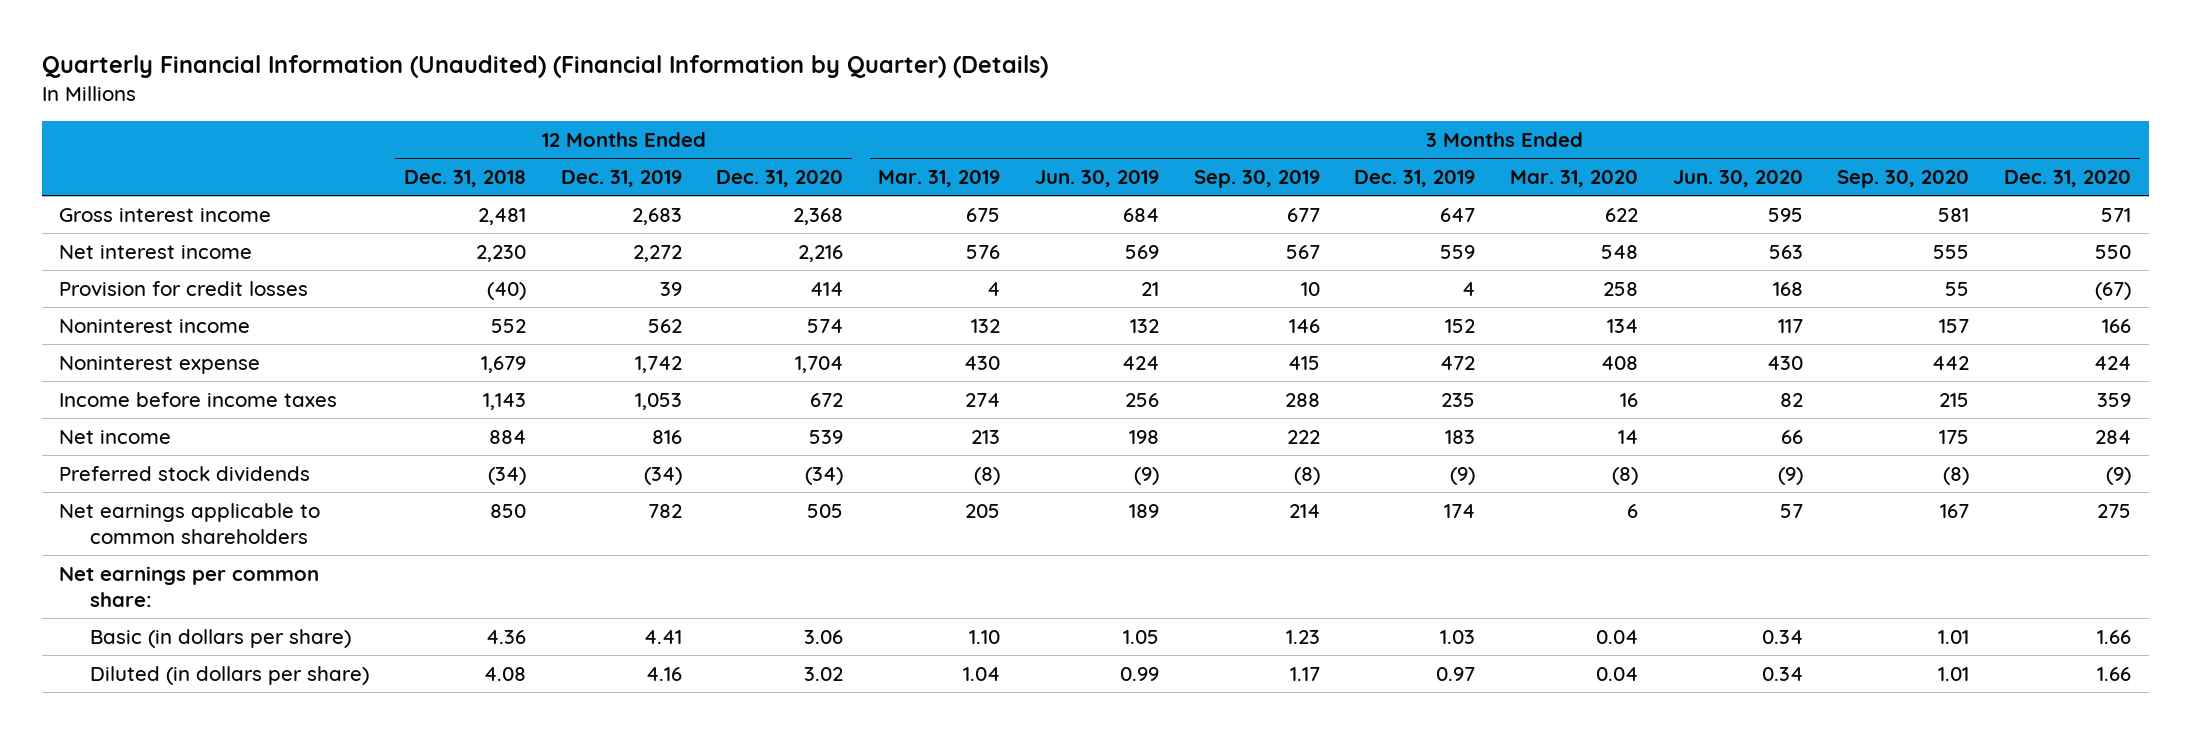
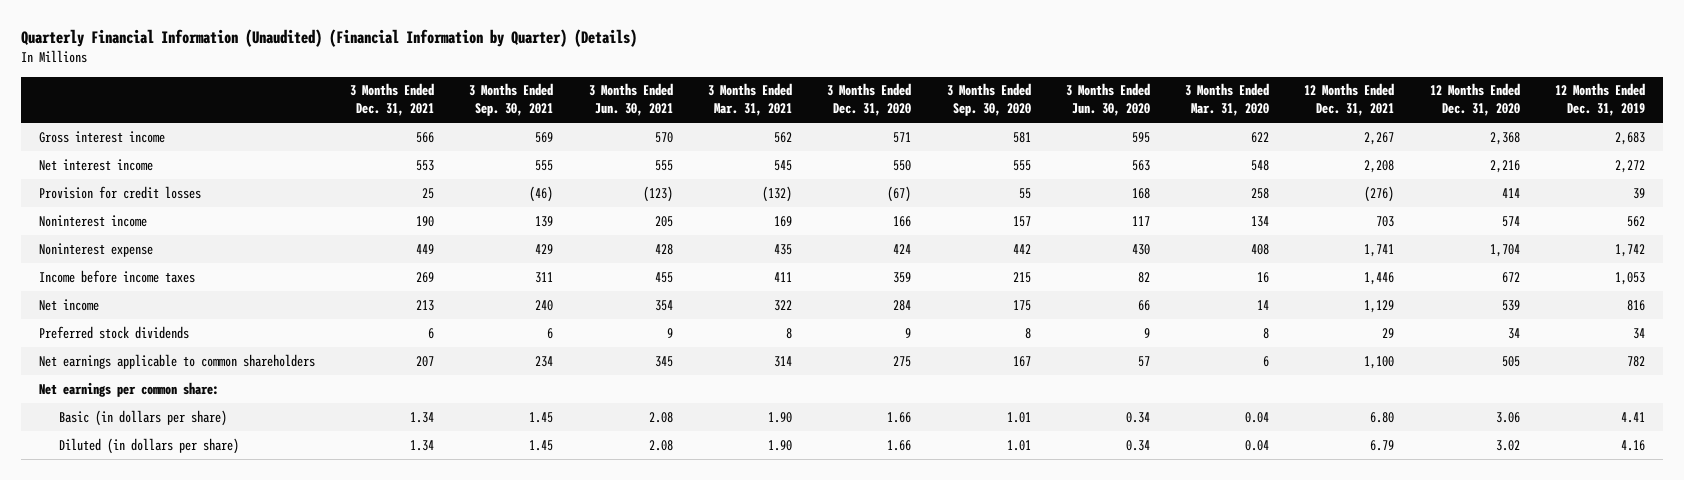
[404,170,527,188] Dec. 31, 2018 -> none
[878,170,1001,188] Mar. 31, 2019 -> none
[1034,170,1159,188] Jun. 30, 2019 -> none
[1193,170,1320,189] Sep. 30, 2019 -> none
[1354,170,1476,188] Dec. 31, 2019 -> none
none -> [350,83,435,117] 3 Months Ended Dec. 31, 2021
none -> [469,83,554,117] 3 Months Ended Sep. 30, 2021
none -> [588,83,673,117] 3 Months Ended Jun. 30, 2021
none -> [708,83,793,117] 3 Months Ended Mar. 31, 2021
none -> [1304,83,1395,117] 12 Months Ended Dec. 31, 2021
[643,466,682,485] (34) -> [1632,327,1645,339] 34
[805,466,844,485] (34) -> [1507,327,1520,339] 34
[1612,466,1639,485] (8) -> [1263,327,1270,339] 8
[1777,466,1803,485] (9) -> [1143,327,1150,338] 9
[1943,466,1970,485] (8) -> [1024,327,1031,339] 8
[2106,466,2132,485] (9) -> [905,327,912,338] 9

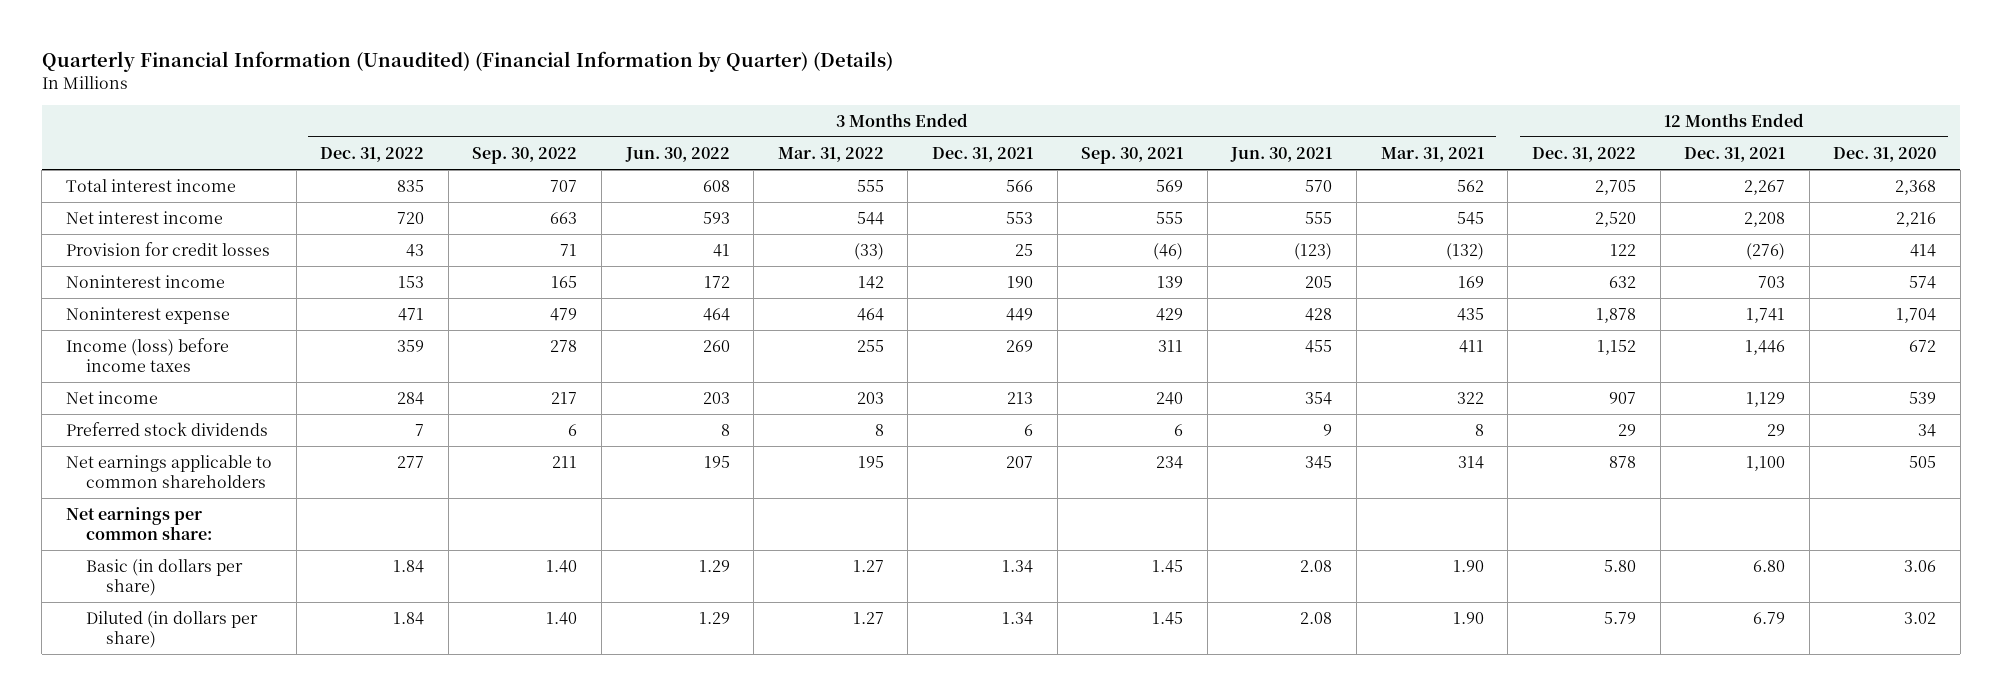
[827,83,912,117] 3 Months Ended Dec. 31, 2020 -> none
[946,83,1031,117] 3 Months Ended Sep. 30, 2020 -> none
[1065,83,1150,117] 3 Months Ended Jun. 30, 2020 -> none
[1185,83,1270,117] 3 Months Ended Mar. 31, 2020 -> none
[1554,83,1645,117] 12 Months Ended Dec. 31, 2019 -> none
none -> [320,146,425,162] Dec. 31, 2022
none -> [472,146,578,164] Sep. 30, 2022
none -> [624,146,730,162] Jun. 30, 2022
none -> [777,146,884,162] Mar. 31, 2022
none -> [1531,146,1636,162] Dec. 31, 2022
[38,130,165,143] Gross interest income -> [65,178,236,192] Total interest income
[38,269,195,283] Income before income taxes -> [65,337,229,373] Income (loss) before income taxes

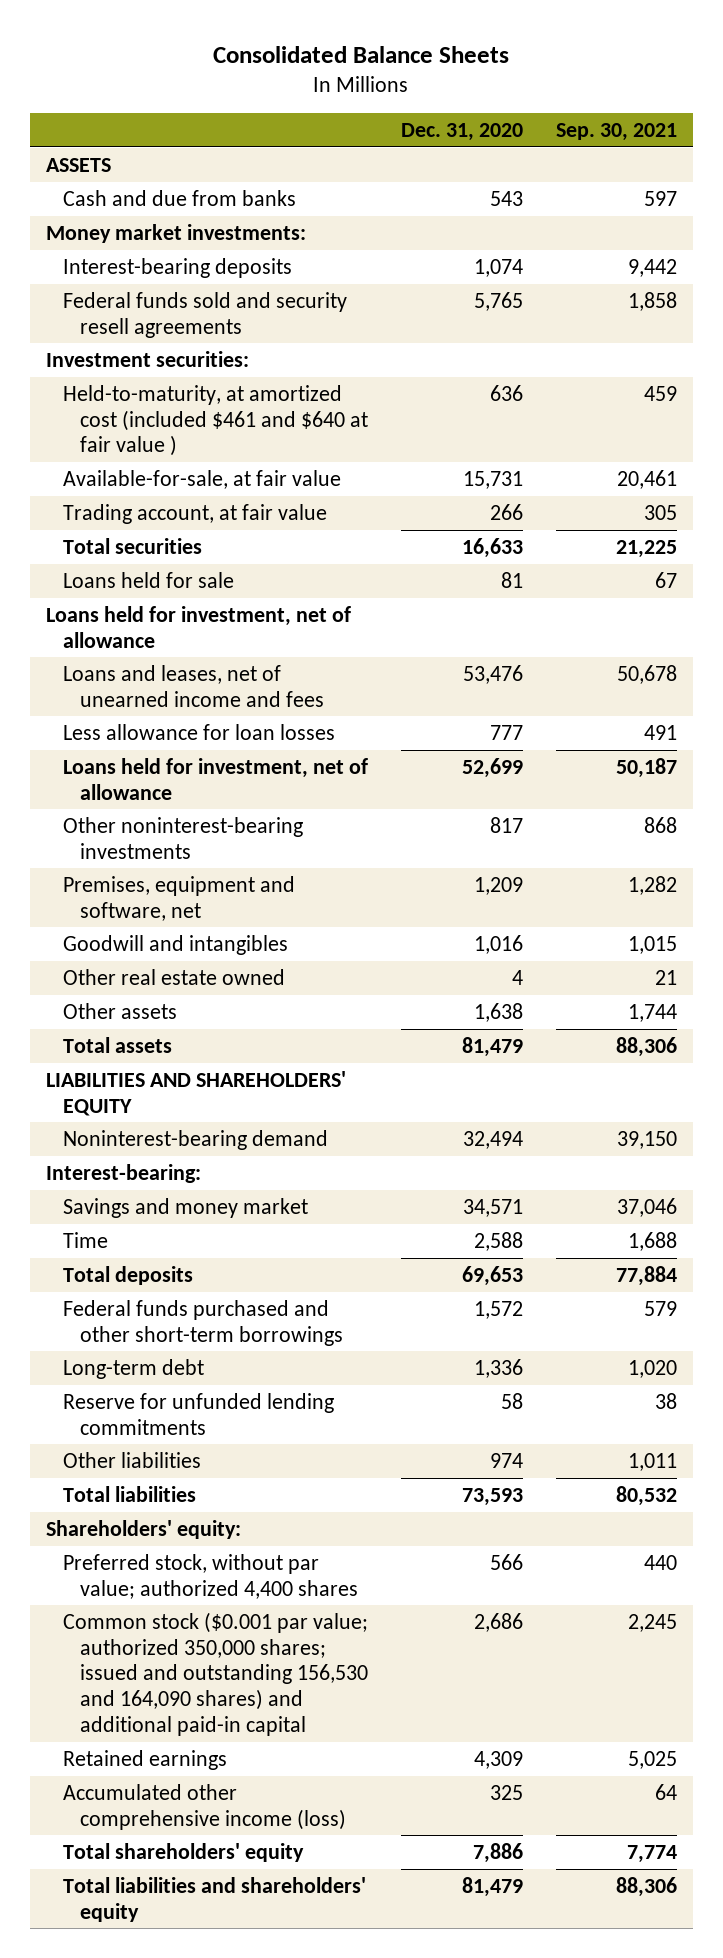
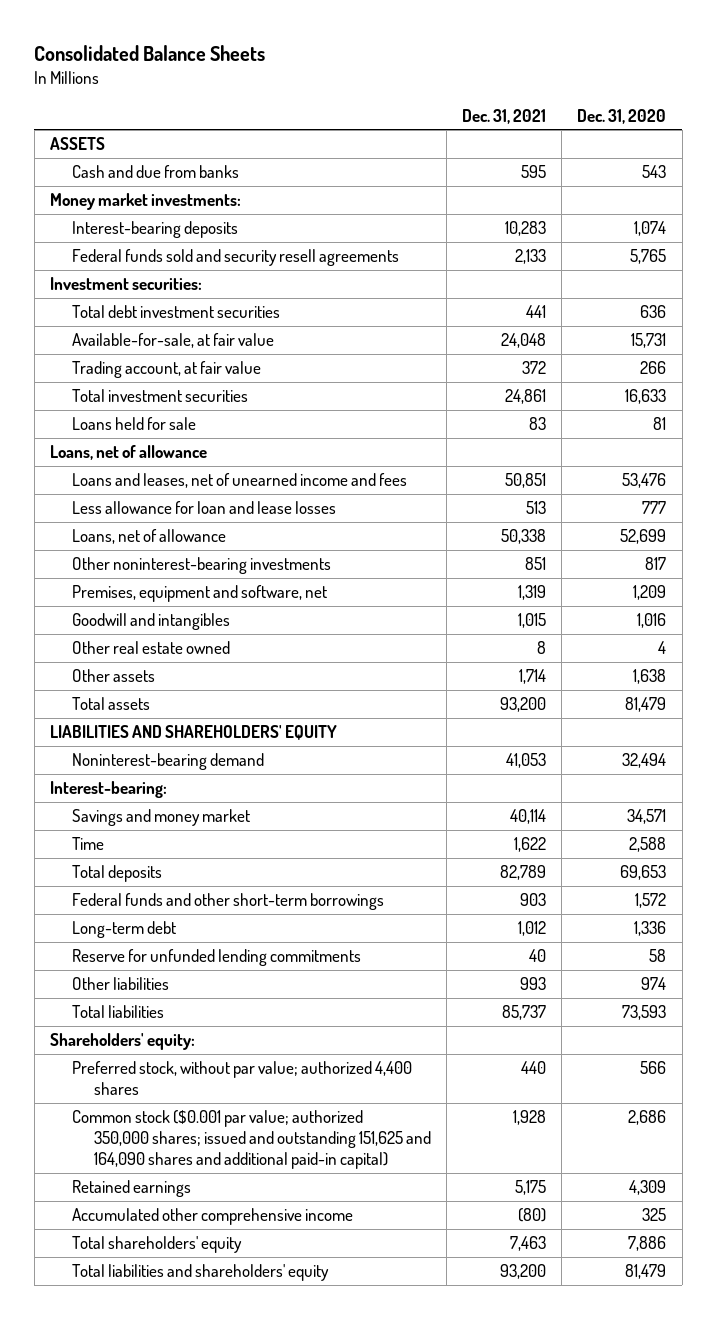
[555,122,677,141] Sep. 30, 2021 -> none
none -> [462,108,547,124] Dec. 31, 2021
[63,384,369,457] Held-to-maturity, at amortized cost (included $461 and $640 at fair value ) -> [71,305,280,319] Total debt investment securities
[63,537,203,554] Total securities -> [71,389,248,403] Total investment securities
[46,605,352,648] Loans held for investment, net of allowance -> [49,445,207,461] Loans, net of allowance
[63,723,336,740] Less allowance for loan losses -> [71,501,336,515] Less allowance for loan and lease losses
[63,757,369,800] Loans held for investment, net of allowance -> [71,529,226,545] Loans, net of allowance
[63,1299,344,1346] Federal funds purchased and other short-term borrowings -> [71,893,384,911] Federal funds and other short-term borrowings
[63,1611,369,1737] Common stock ($0.001 par value; authorized 350,000 shares; issued and outstanding 156,530 and 164,090 shares) and additional paid-in capital -> [71,1110,432,1170] Common stock ($0.001 par value; authorized 350,000 shares; issued and outstanding 151,625 and 164,090 shares and additional paid-in capital)
[63,1783,347,1830] Accumulated other comprehensive income (loss) -> [71,1208,353,1226] Accumulated other comprehensive income

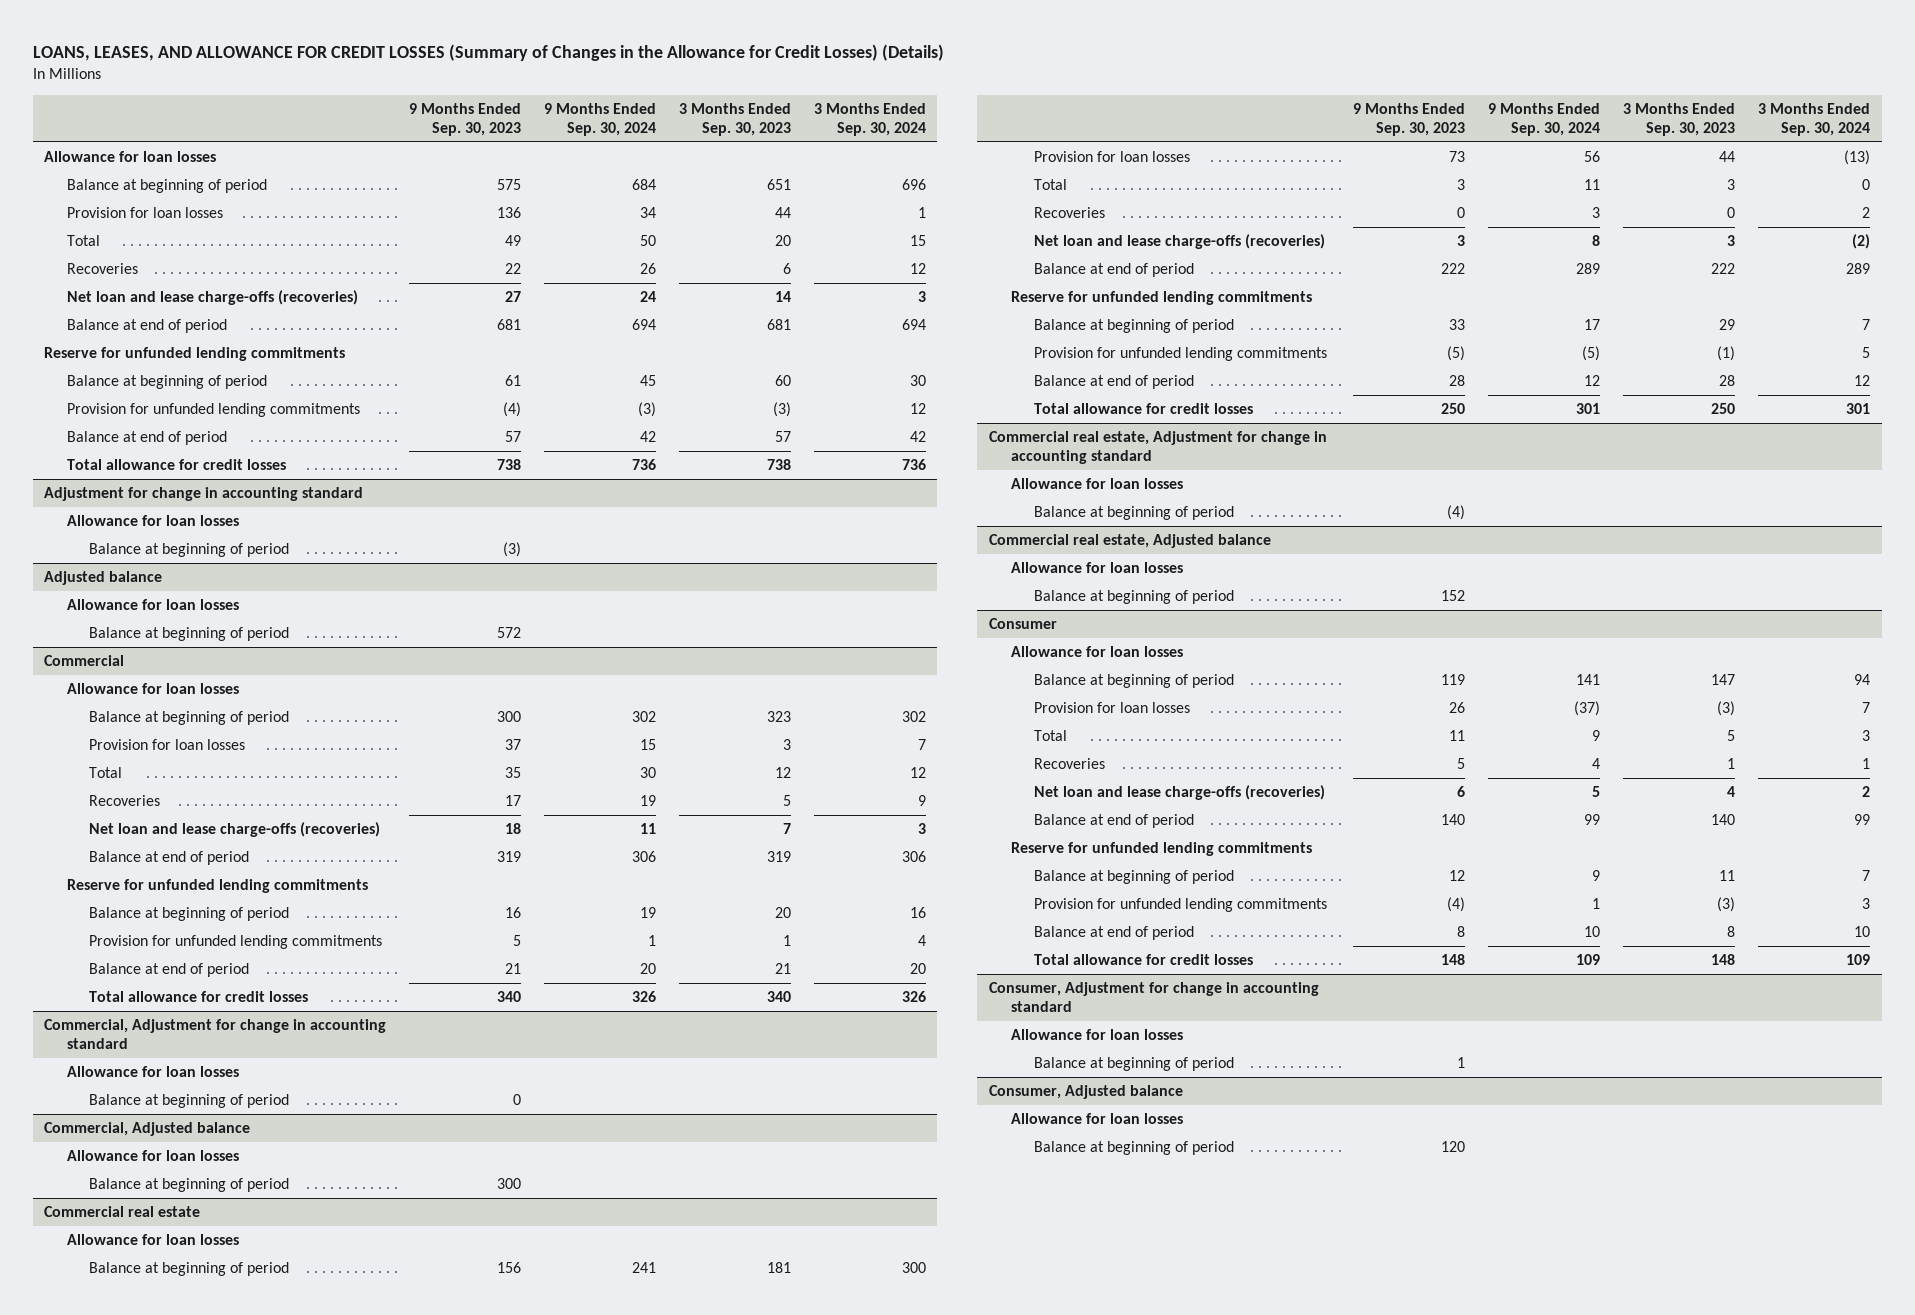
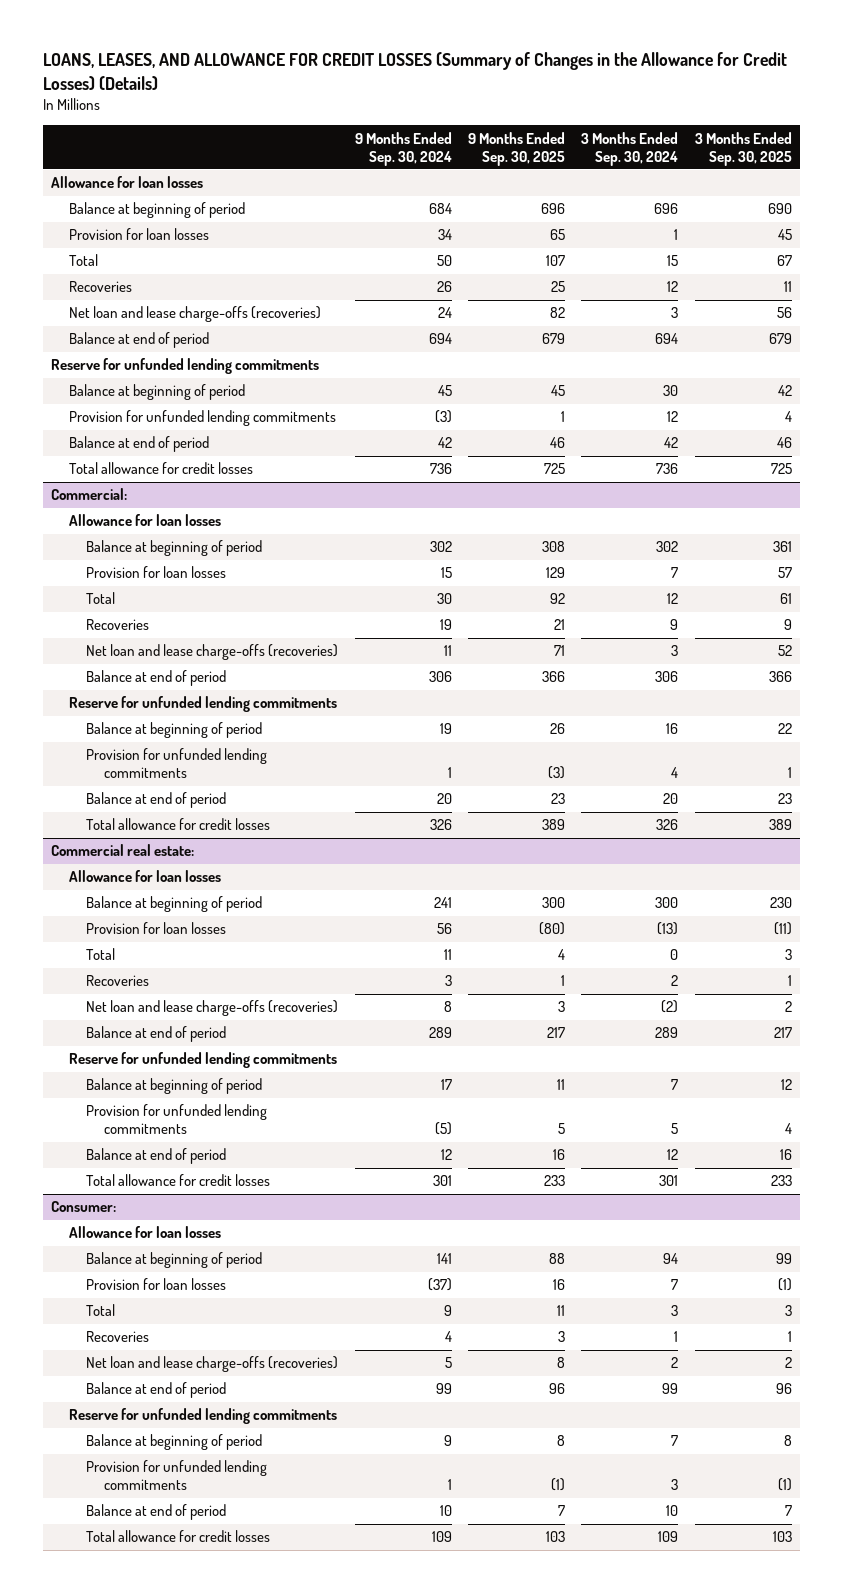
[409,103,522,136] 9 Months Ended Sep. 30, 2023 -> none
[679,103,792,136] 3 Months Ended Sep. 30, 2023 -> none
none -> [467,131,565,166] 9 Months Ended Sep. 30, 2025
none -> [694,131,792,166] 3 Months Ended Sep. 30, 2025
[44,487,364,502] Adjustment for change in accounting standard -> none
[66,515,239,527] Allowance for loan losses -> none
[89,543,290,558] Balance at beginning of period -> none
[44,571,163,586] Adjusted balance -> none
[66,599,239,611] Allowance for loan losses -> none
[89,627,290,642] Balance at beginning of period -> none
[44,655,125,667] Commercial -> [50,488,127,501] Commercial:
[44,1019,387,1049] Commercial, Adjustment for change in accounting standard -> none
[66,1066,239,1078] Allowance for loan losses -> none
[89,1094,290,1109] Balance at beginning of period -> none
[44,1122,251,1137] Commercial, Adjusted balance -> none
[66,1150,239,1162] Allowance for loan losses -> none
[89,1178,290,1193] Balance at beginning of period -> none
[44,1206,201,1218] Commercial real estate -> [50,844,194,857] Commercial real estate:
[988,431,1327,464] Commercial real estate, Adjustment for change in accounting standard -> none
[1011,478,1184,490] Allowance for loan losses -> none
[1033,506,1234,521] Balance at beginning of period -> none
[988,534,1271,549] Commercial real estate, Adjusted balance -> none
[1011,562,1184,574] Allowance for loan losses -> none
[1033,590,1234,605] Balance at beginning of period -> none
[988,618,1057,630] Consumer -> [50,1201,116,1213] Consumer:
[988,982,1319,1012] Consumer, Adjustment for change in accounting standard -> none
[1011,1029,1184,1041] Allowance for loan losses -> none
[1033,1057,1234,1072] Balance at beginning of period -> none
[988,1085,1183,1100] Consumer, Adjusted balance -> none
[1011,1113,1184,1125] Allowance for loan losses -> none
[1033,1141,1234,1156] Balance at beginning of period -> none

